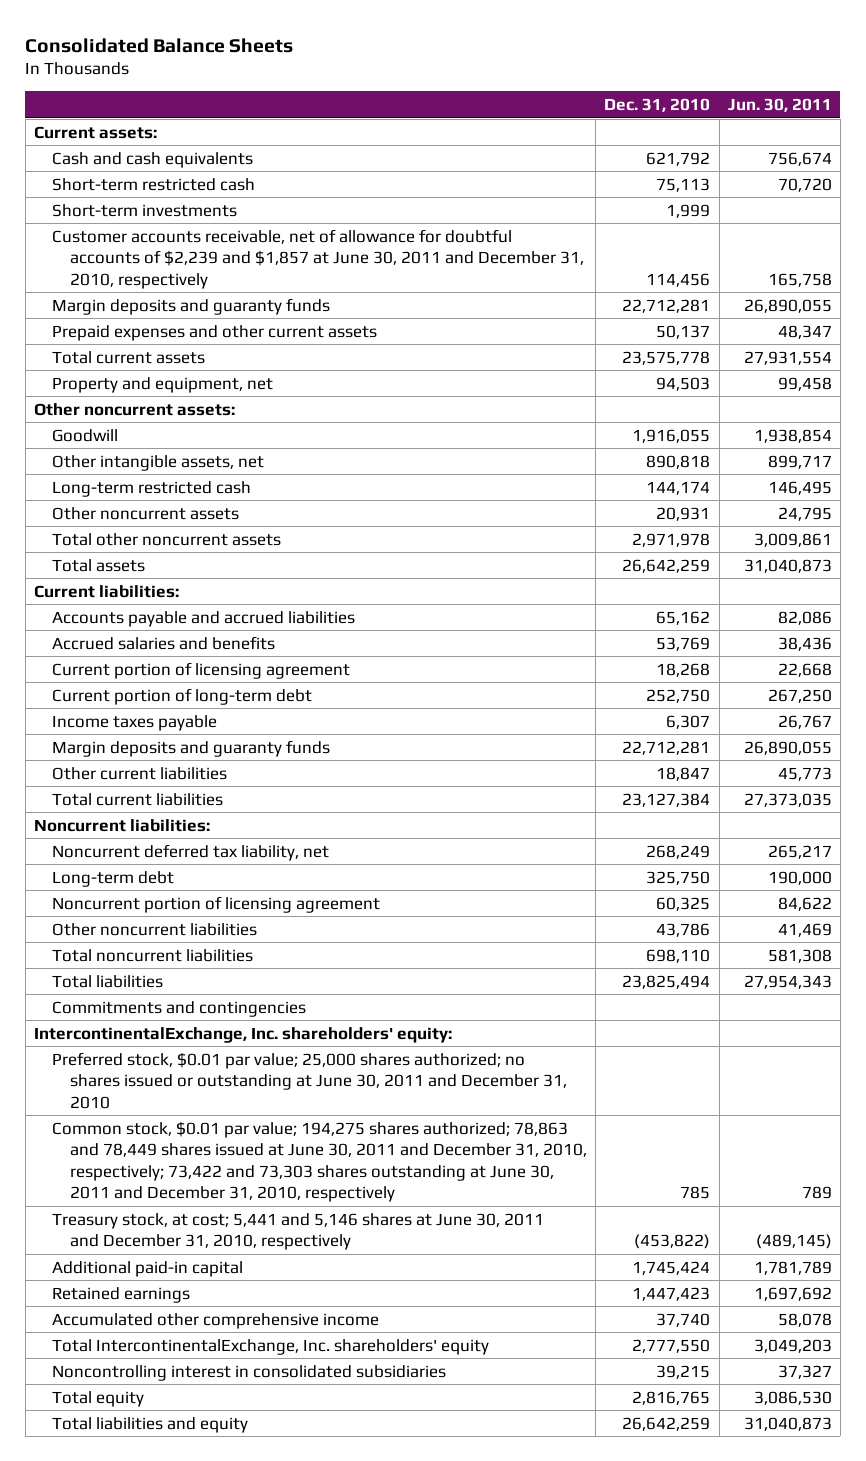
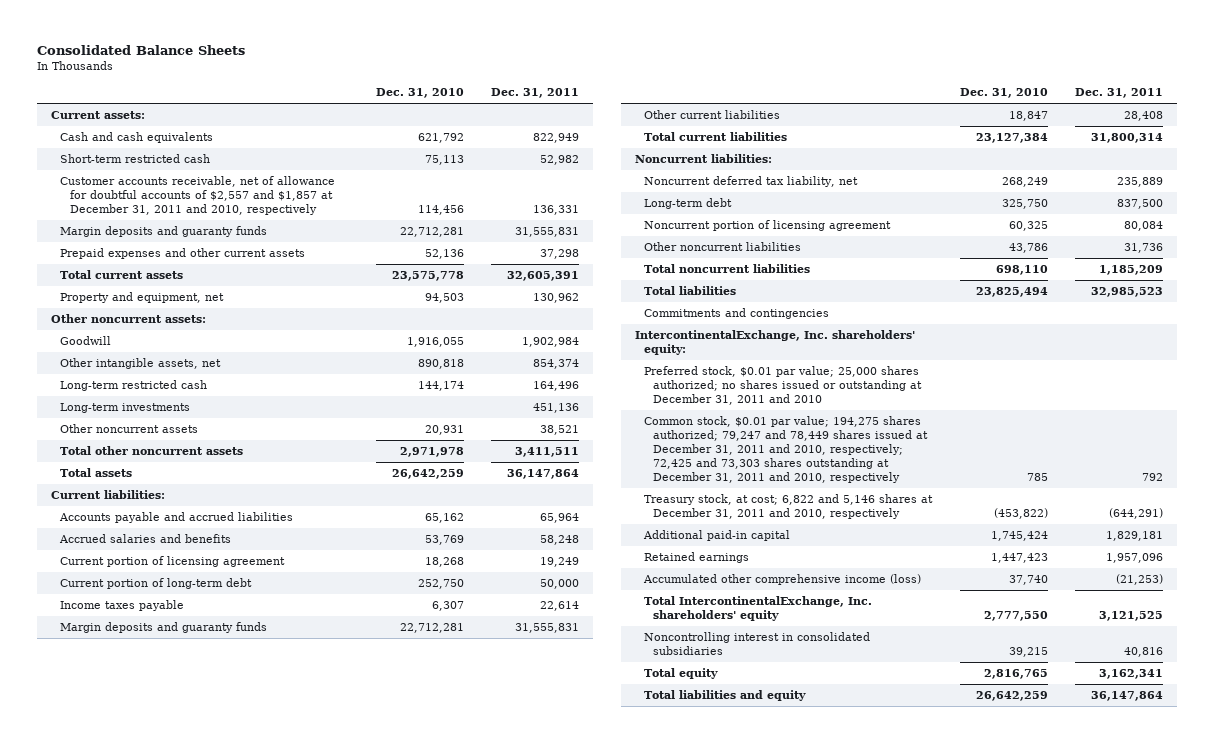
[727,97,832,112] Jun. 30, 2011 -> none
none -> [491,88,580,99] Dec. 31, 2011
[52,203,238,217] Short-term investments -> none
[52,228,585,289] Customer accounts receivable, net of allowance for doubtful accounts of $2,239 and $1,857 at June 30, 2011 and December 31, 2010, respectively -> [60,176,336,216] Customer accounts receivable, net of allowance for doubtful accounts of $2,557 and $1,857 at December 31, 2011 and 2010, respectively
[656,324,711,339] 50,137 -> [424,249,464,260] 52,136
none -> [60,403,191,414] Long-term investments
[52,1051,568,1109] Preferred stock, $0.01 par value; 25,000 shares authorized; no shares issued or outstanding at June 30, 2011 and December 31, 2010 -> [644,366,923,406] Preferred stock, $0.01 par value; 25,000 shares authorized; no shares issued or outstanding at December 31, 2011 and 2010
[52,1120,588,1203] Common stock, $0.01 par value; 194,275 shares authorized; 78,863 and 78,449 shares issued at June 30, 2011 and December 31, 2010, respectively; 73,422 and 73,303 shares outstanding at June 30, 2011 and December 31, 2010, respectively -> [644,416,929,484] Common stock, $0.01 par value; 194,275 shares authorized; 79,247 and 78,449 shares issued at December 31, 2011 and 2010, respectively; 72,425 and 73,303 shares outstanding at December 31, 2011 and 2010, respectively
[52,1212,545,1251] Treasury stock, at cost; 5,441 and 5,146 shares at June 30, 2011 and December 31, 2010, respectively -> [644,494,934,520] Treasury stock, at cost; 6,822 and 5,146 shares at December 31, 2011 and 2010, respectively
[52,1312,380,1329] Accumulated other comprehensive income -> [643,574,922,586] Accumulated other comprehensive income (loss)

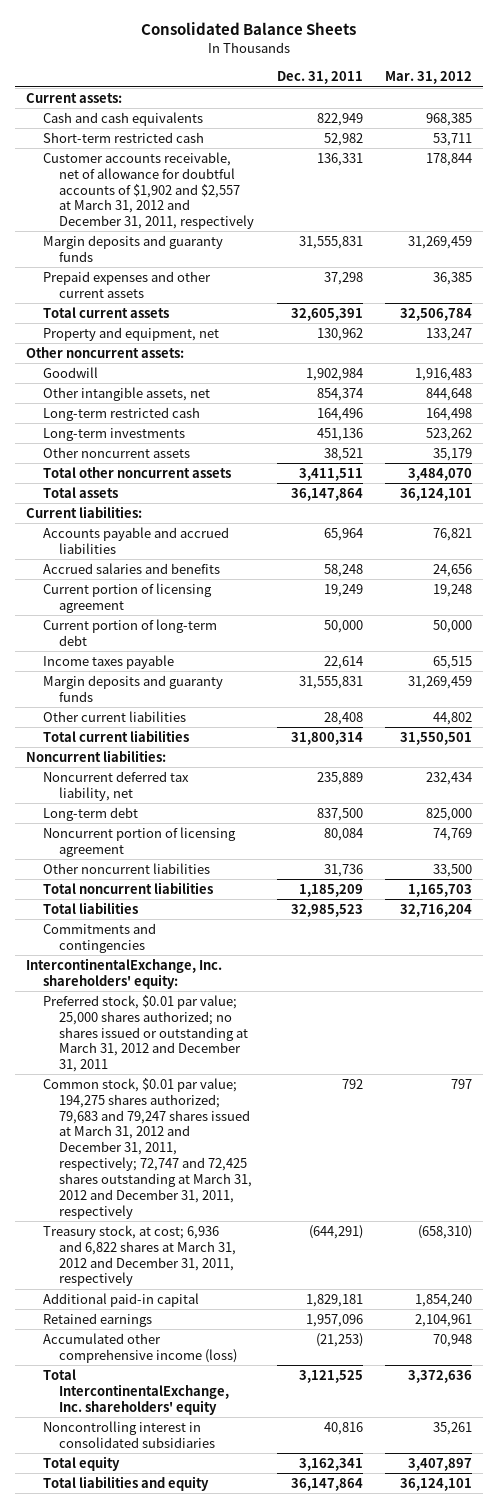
[375,88,464,99] Dec. 31, 2010 -> none
none -> [384,71,472,85] Mar. 31, 2012
[60,176,336,216] Customer accounts receivable, net of allowance for doubtful accounts of $2,557 and $1,857 at December 31, 2011 and 2010, respectively -> [42,151,255,230] Customer accounts receivable, net of allowance for doubtful accounts of $1,902 and $2,557 at March 31, 2012 and December 31, 2011, respectively
[644,366,923,406] Preferred stock, $0.01 par value; 25,000 shares authorized; no shares issued or outstanding at December 31, 2011 and 2010 -> [42,994,249,1073] Preferred stock, $0.01 par value; 25,000 shares authorized; no shares issued or outstanding at March 31, 2012 and December 31, 2011
[644,416,929,484] Common stock, $0.01 par value; 194,275 shares authorized; 79,247 and 78,449 shares issued at December 31, 2011 and 2010, respectively; 72,425 and 73,303 shares outstanding at December 31, 2011 and 2010, respectively -> [42,1077,253,1219] Common stock, $0.01 par value; 194,275 shares authorized; 79,683 and 79,247 shares issued at March 31, 2012 and December 31, 2011, respectively; 72,747 and 72,425 shares outstanding at March 31, 2012 and December 31, 2011, respectively
[644,494,934,520] Treasury stock, at cost; 6,822 and 5,146 shares at December 31, 2011 and 2010, respectively -> [42,1224,237,1287] Treasury stock, at cost; 6,936 and 6,822 shares at March 31, 2012 and December 31, 2011, respectively

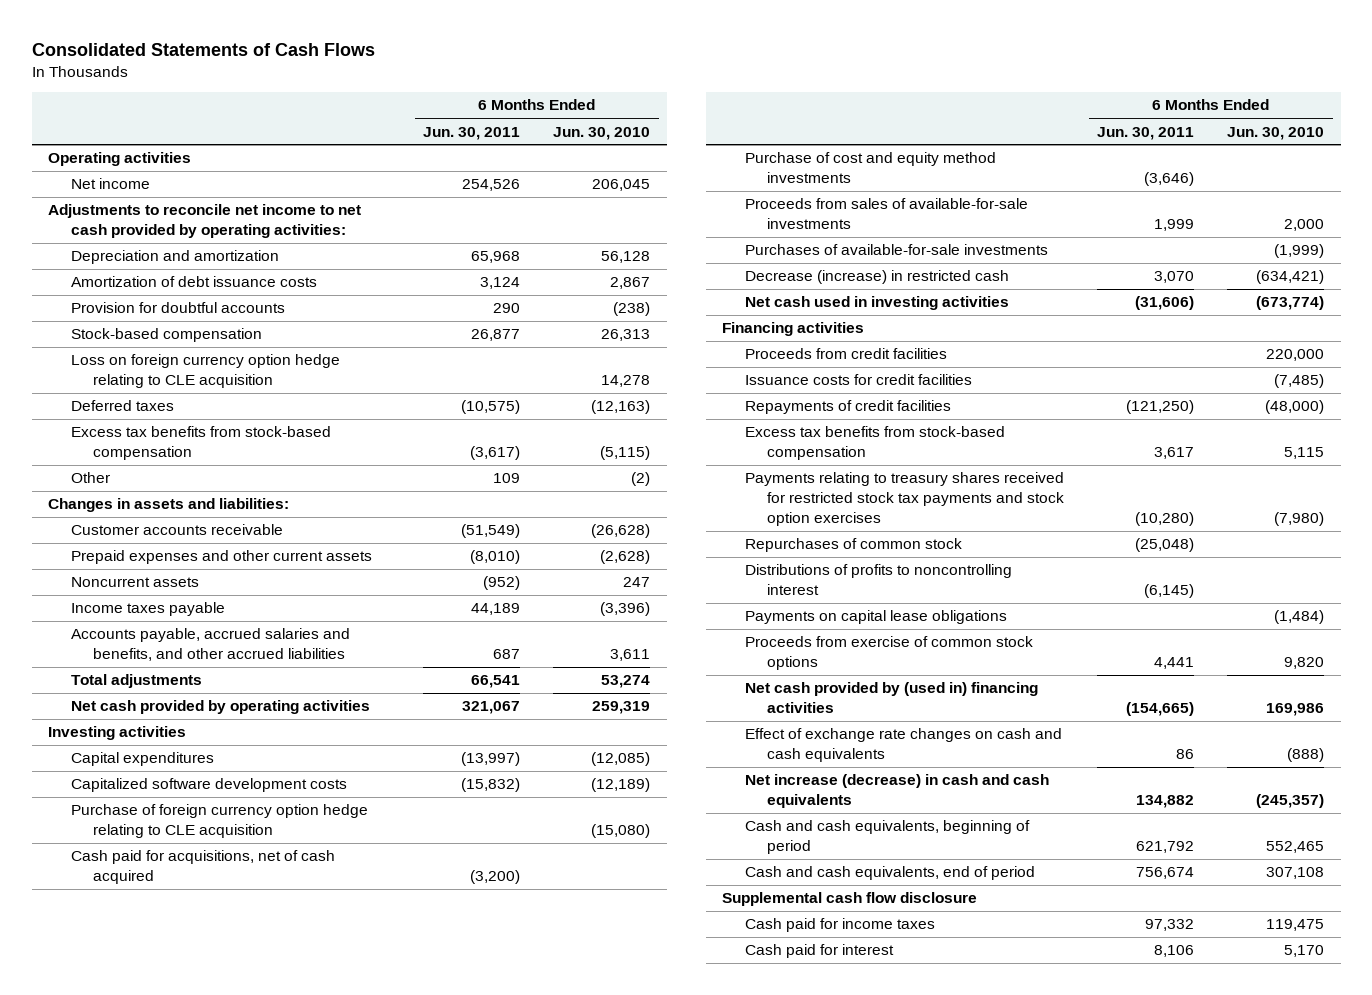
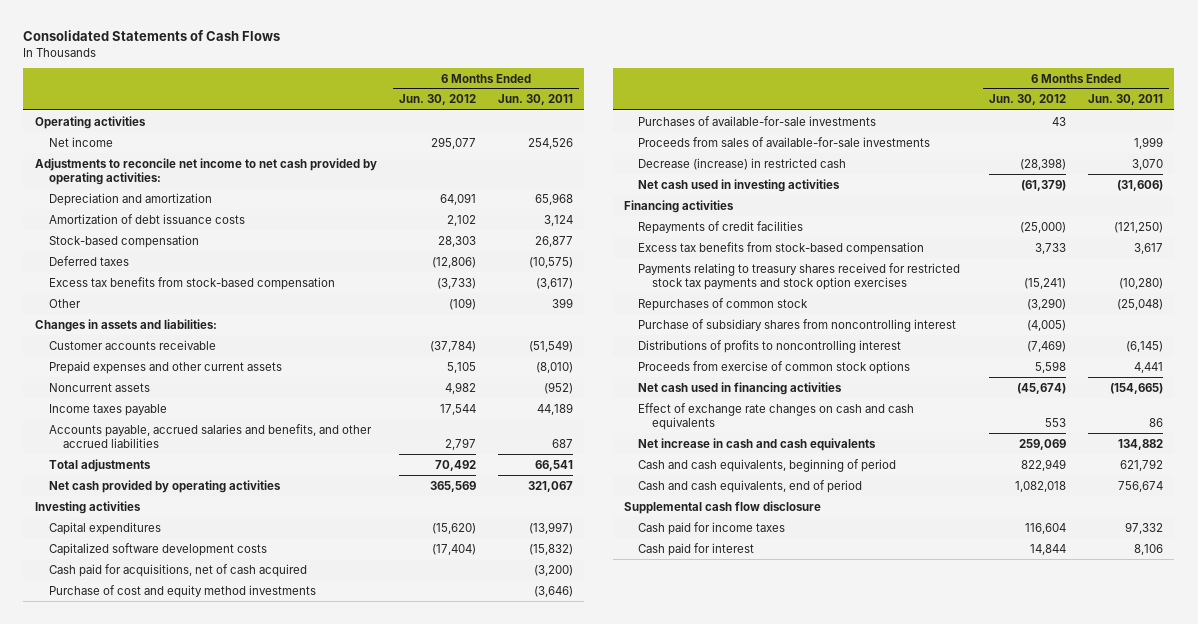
[553,126,651,140] Jun. 30, 2010 -> none
none -> [398,94,476,106] Jun. 30, 2012
[70,302,285,314] Provision for doubtful accounts -> none
[70,354,340,389] Loss on foreign currency option hedge relating to CLE acquisition -> none
[493,473,521,484] 109 -> [552,297,574,308] 399
[70,804,368,839] Purchase of foreign currency option hedge relating to CLE acquisition -> none
[744,198,1028,230] Proceeds from sales of available-for-sale investments -> [638,136,931,147] Proceeds from sales of available-for-sale investments
[744,348,947,360] Proceeds from credit facilities -> none
[744,374,972,386] Issuance costs for credit facilities -> none
none -> [638,318,957,332] Purchase of subsidiary shares from noncontrolling interest
[744,610,1007,625] Payments on capital lease obligations -> none
[744,682,1038,714] Net cash provided by (used in) financing activities -> [638,381,843,395] Net cash used in financing activities
[744,774,1049,809] Net increase (decrease) in cash and cash equivalents -> [638,437,877,451] Net increase in cash and cash equivalents

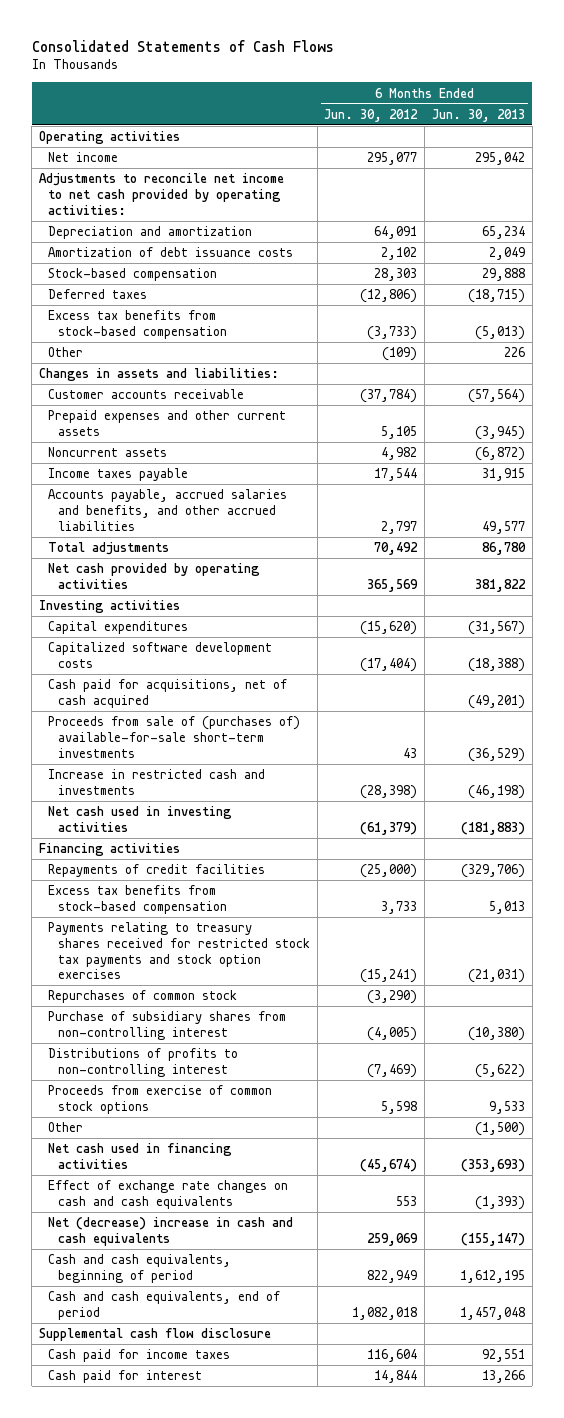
[498,94,574,106] Jun. 30, 2011 -> none
none -> [431,108,525,122] Jun. 30, 2013
[48,584,316,598] Purchase of cost and equity method investments -> none
[638,136,931,147] Proceeds from sales of available-for-sale investments -> none
[638,115,877,126] Purchases of available-for-sale investments -> [48,716,301,758] Proceeds from sale of (purchases of) available-for-sale short-term investments
[638,157,847,170] Decrease (increase) in restricted cash -> [48,769,266,795] Increase in restricted cash and investments
[638,318,957,332] Purchase of subsidiary shares from noncontrolling interest -> [48,1011,287,1040] Purchase of subsidiary shares from non-controlling interest
[638,339,902,353] Distributions of profits to noncontrolling interest -> [48,1048,239,1077] Distributions of profits to non-controlling interest
none -> [48,1122,84,1133] Other
[638,437,877,451] Net increase in cash and cash equivalents -> [48,1217,294,1246] Net (decrease) increase in cash and cash equivalents

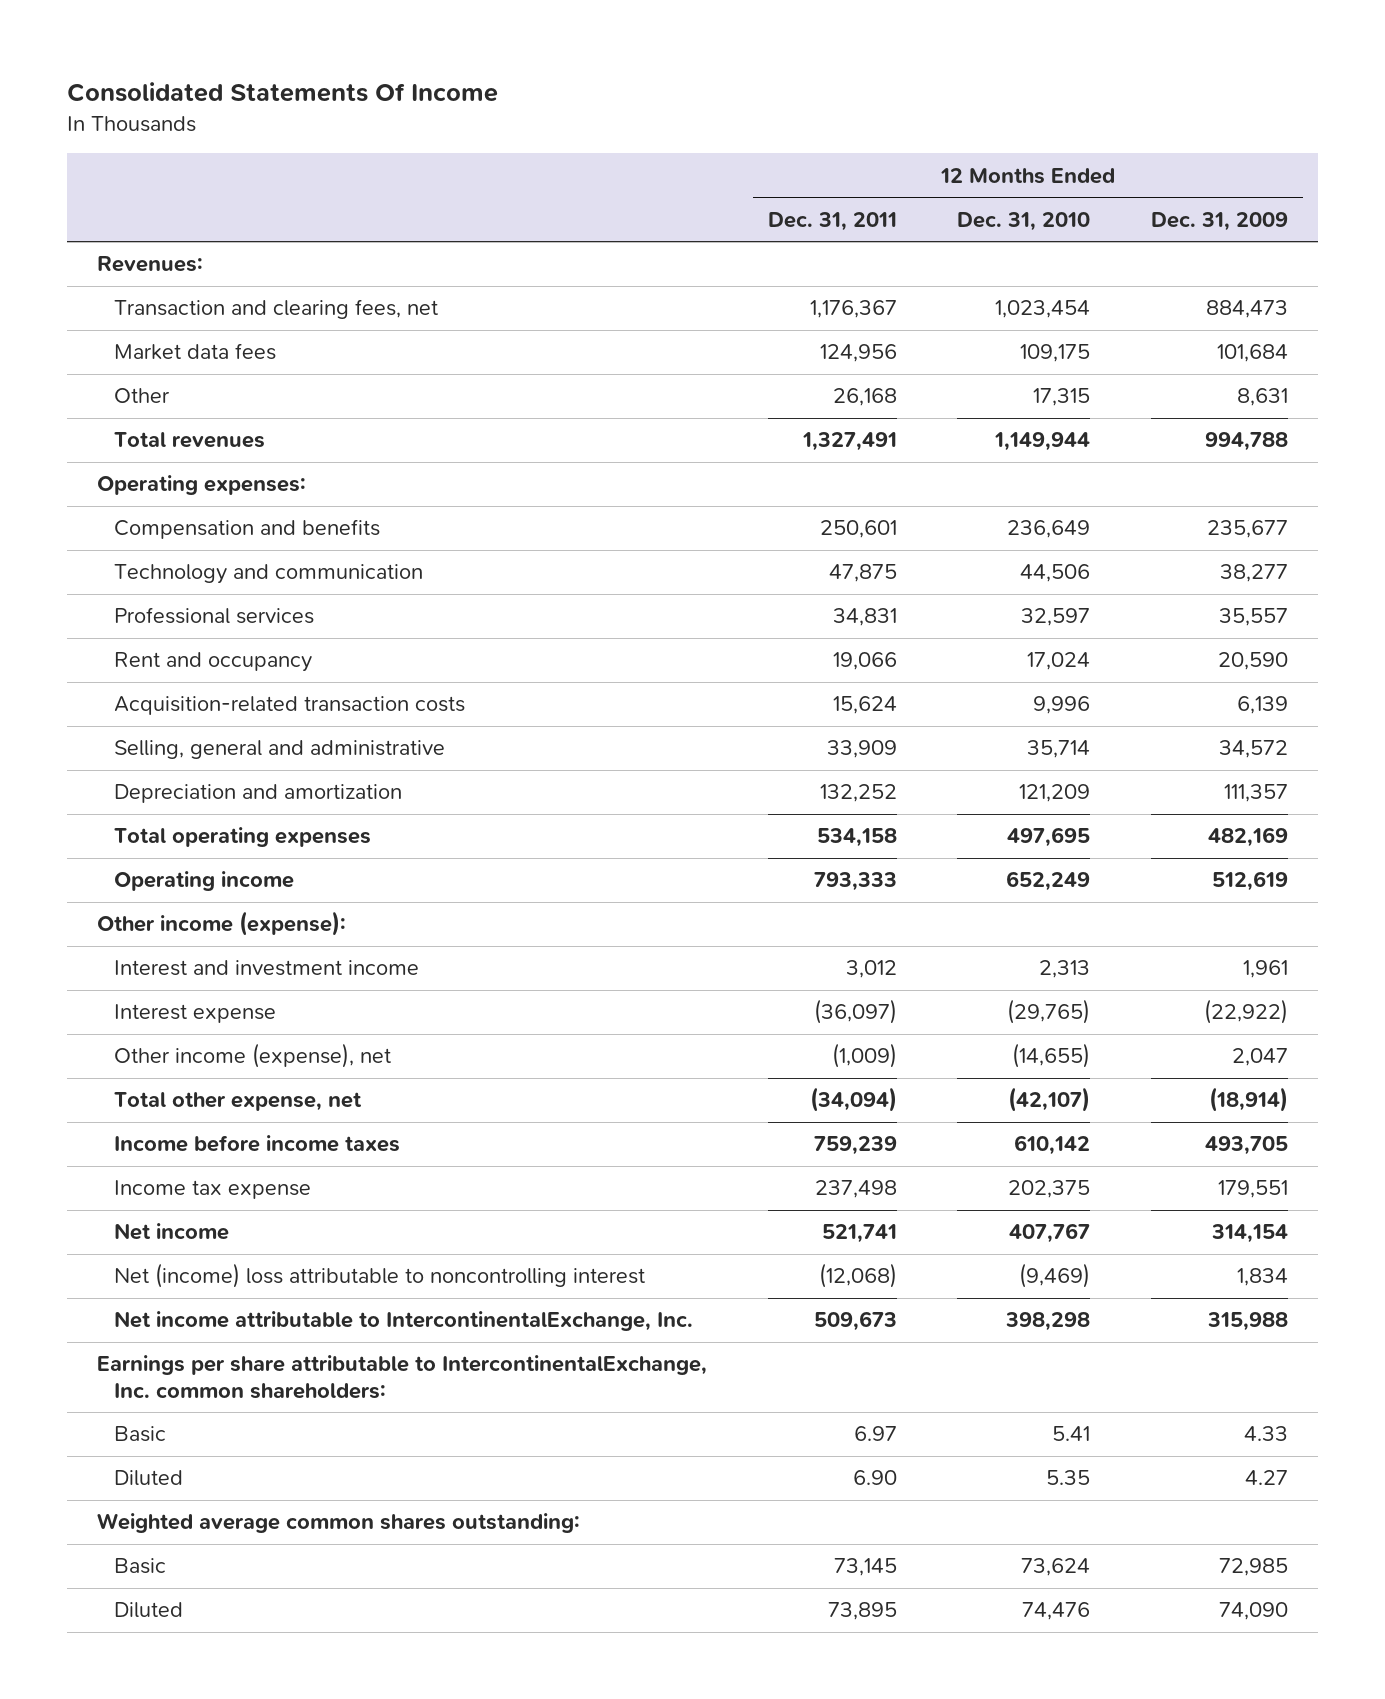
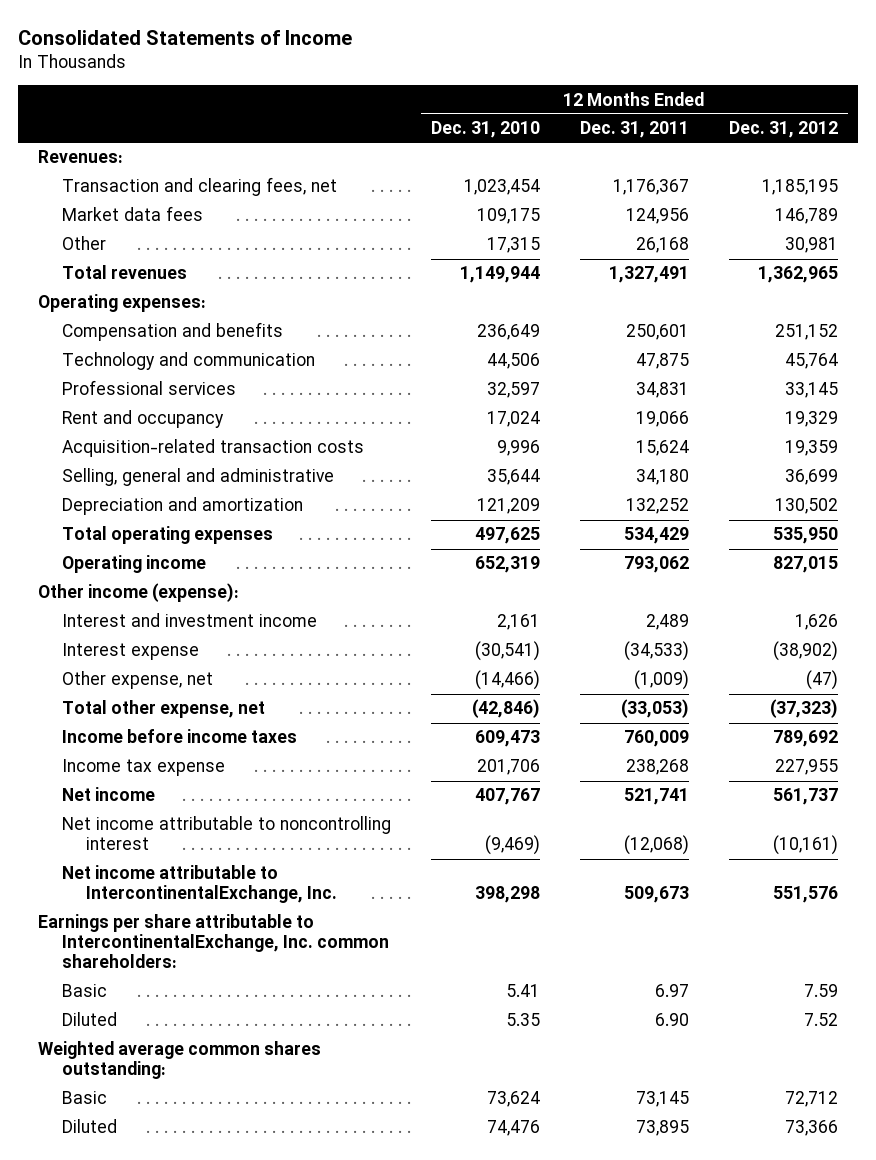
[67,82,499,103] Consolidated Statements Of Income -> [18,29,353,45] Consolidated Statements of Income
[1150,211,1288,231] Dec. 31, 2009 -> none
none -> [728,121,838,139] Dec. 31, 2012
[826,740,897,759] 33,909 -> [635,469,689,486] 34,180
[1027,740,1091,759] 35,714 -> [486,469,540,486] 35,644
[816,828,897,848] 534,158 -> [623,527,689,545] 534,429
[1007,827,1091,848] 497,695 -> [474,527,540,545] 497,625
[813,872,897,892] 793,333 -> [623,556,689,574] 793,062
[1006,871,1091,892] 652,249 -> [474,556,540,574] 652,319
[845,960,897,979] 3,012 -> [645,614,689,631] 2,489
[1039,960,1091,979] 2,313 -> [496,614,540,631] 2,161
[813,999,897,1025] (36,097) -> [623,641,689,662] (34,533)
[1007,999,1091,1025] (29,765) -> [474,641,540,662] (30,541)
[113,1043,391,1069] Other income (expense), net -> [62,671,214,690] Other expense, net
[1012,1043,1091,1069] (14,655) -> [474,670,540,691] (14,466)
[809,1087,897,1113] (34,094) -> [620,699,689,719] (33,053)
[1008,1087,1091,1113] (42,107) -> [471,699,540,719] (42,846)
[813,1136,897,1156] 759,239 -> [623,730,689,748] 760,009
[1014,1135,1091,1156] 610,142 -> [474,730,540,748] 609,473
[814,1180,897,1199] 237,498 -> [625,759,689,776] 238,268
[1008,1180,1091,1199] 202,375 -> [476,759,540,776] 201,706
[113,1263,645,1289] Net (income) loss attributable to noncontrolling interest -> [62,816,392,851] Net income attributable to noncontrolling interest

